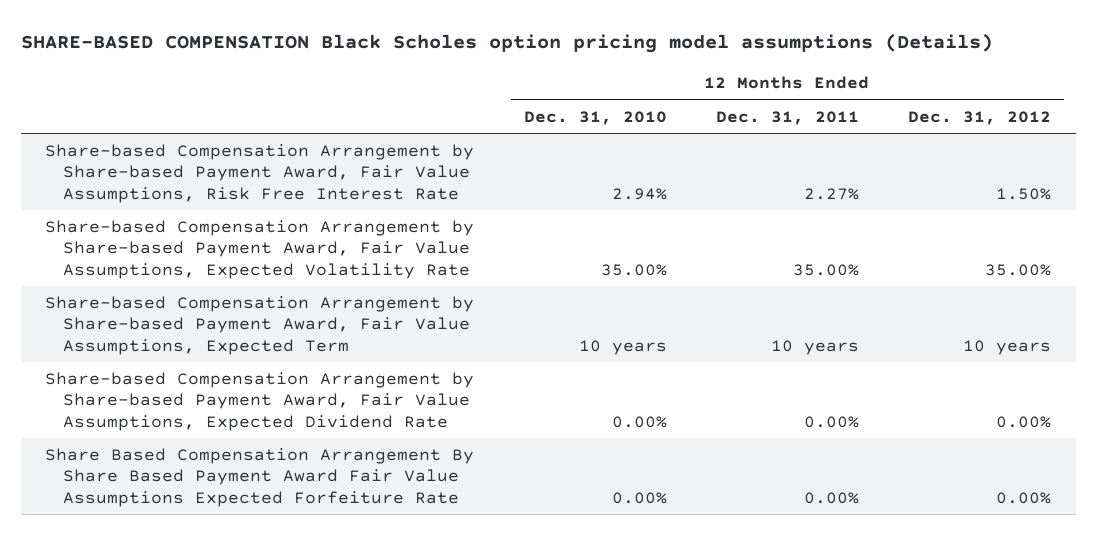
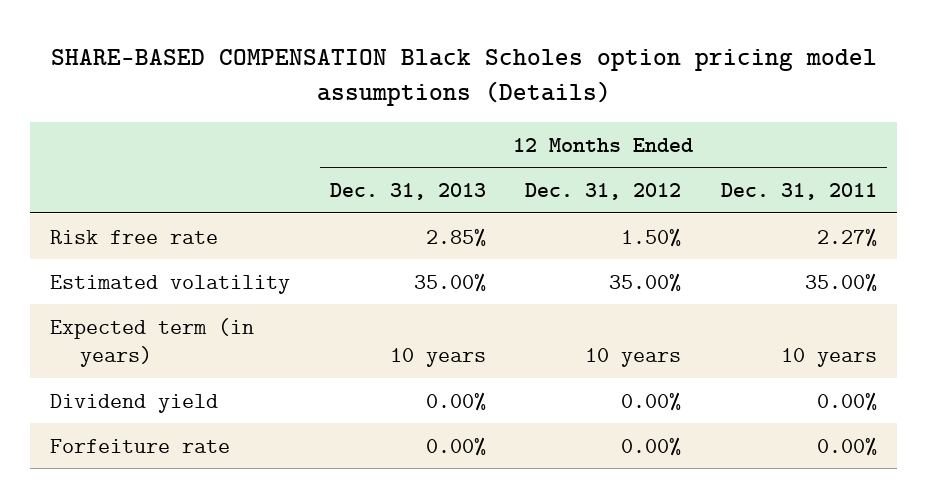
[523,110,667,125] Dec. 31, 2010 -> none
none -> [329,182,486,200] Dec. 31, 2013
[45,144,475,203] Share-based Compensation Arrangement by Share-based Payment Award, Fair Value Assumptions, Risk Free Interest Rate -> [49,229,218,244] Risk free rate
[45,220,475,279] Share-based Compensation Arrangement by Share-based Payment Award, Fair Value Assumptions, Expected Volatility Rate -> [49,274,290,294] Estimated volatility
[45,296,475,355] Share-based Compensation Arrangement by Share-based Payment Award, Fair Value Assumptions, Expected Term -> [49,317,254,368] Expected term (in years)
[45,372,475,431] Share-based Compensation Arrangement by Share-based Payment Award, Fair Value Assumptions, Expected Dividend Rate -> [49,393,218,413] Dividend yield
[45,448,475,507] Share Based Compensation Arrangement By Share Based Payment Award Fair Value Assumptions Expected Forfeiture Rate -> [49,438,230,453] Forfeiture rate

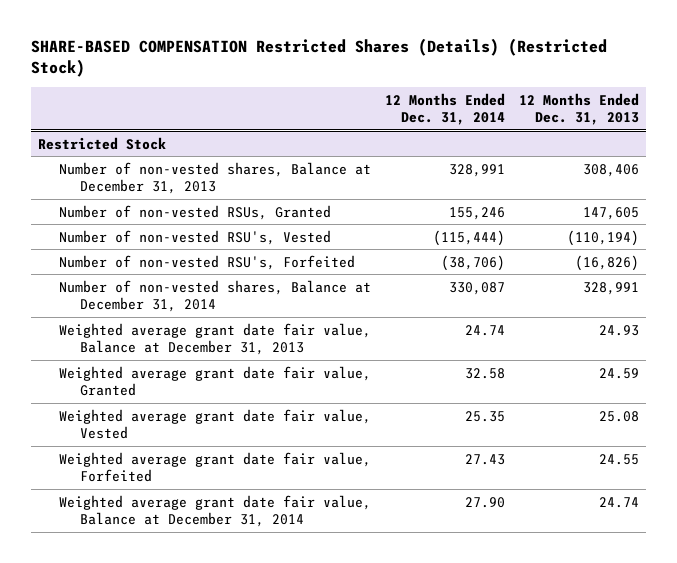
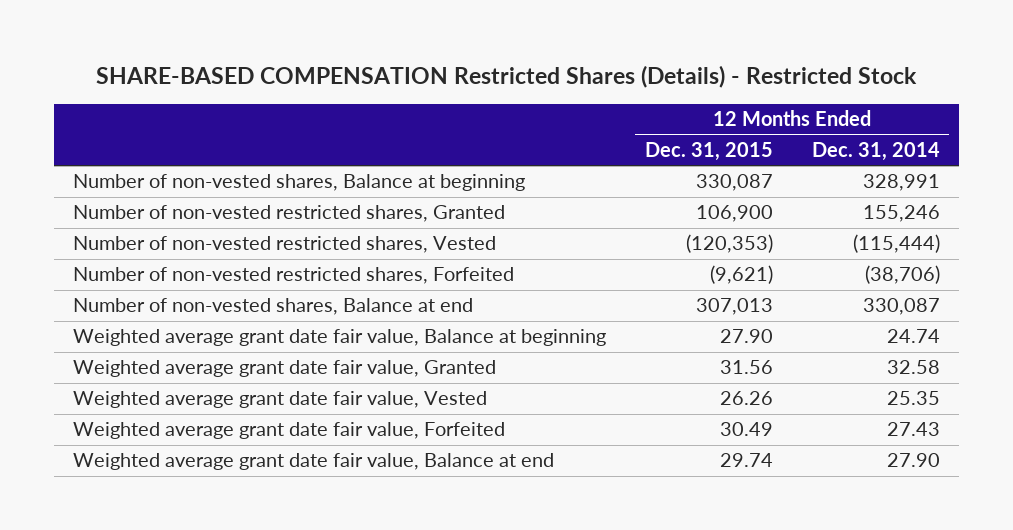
[30,37,607,78] SHARE-BASED COMPENSATION Restricted Shares (Details) (Restricted Stock) -> [96,65,918,89] SHARE-BASED COMPENSATION Restricted Shares (Details) - Restricted Stock
[519,92,640,126] 12 Months Ended Dec. 31, 2013 -> none
none -> [644,142,773,162] Dec. 31, 2015
[37,136,166,150] Restricted Stock -> none
[58,161,371,195] Number of non-vested shares, Balance at December 31, 2013 -> [73,174,526,192] Number of non-vested shares, Balance at beginning
[58,204,331,220] Number of non-vested RSUs, Granted -> [73,205,506,223] Number of non-vested restricted shares, Granted
[58,229,331,245] Number of non-vested RSU's, Vested -> [73,236,497,254] Number of non-vested restricted shares, Vested
[58,254,355,270] Number of non-vested RSU's, Forfeited -> [73,267,515,285] Number of non-vested restricted shares, Forfeited
[58,279,371,313] Number of non-vested shares, Balance at December 31, 2014 -> [73,298,474,316] Number of non-vested shares, Balance at end
[58,322,371,356] Weighted average grant date fair value, Balance at December 31, 2013 -> [73,329,607,347] Weighted average grant date fair value, Balance at beginning
[58,494,371,528] Weighted average grant date fair value, Balance at December 31, 2014 -> [73,453,555,471] Weighted average grant date fair value, Balance at end

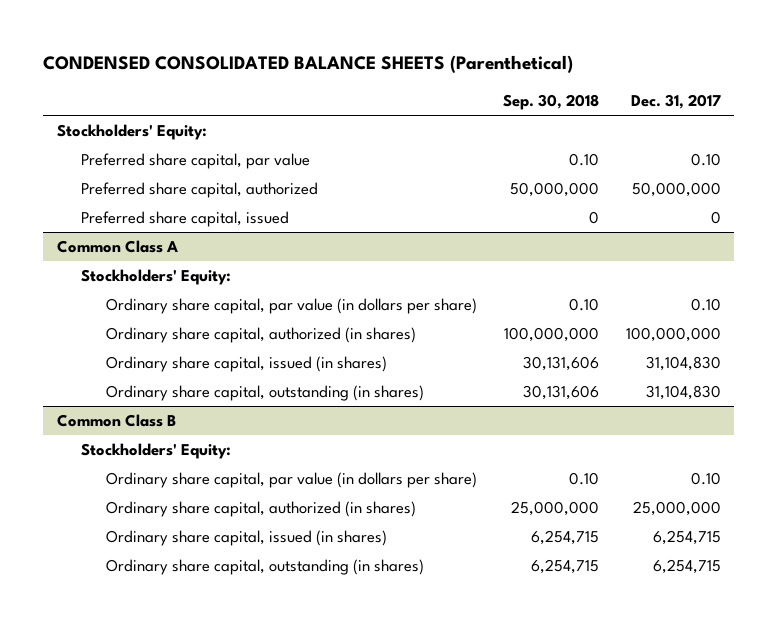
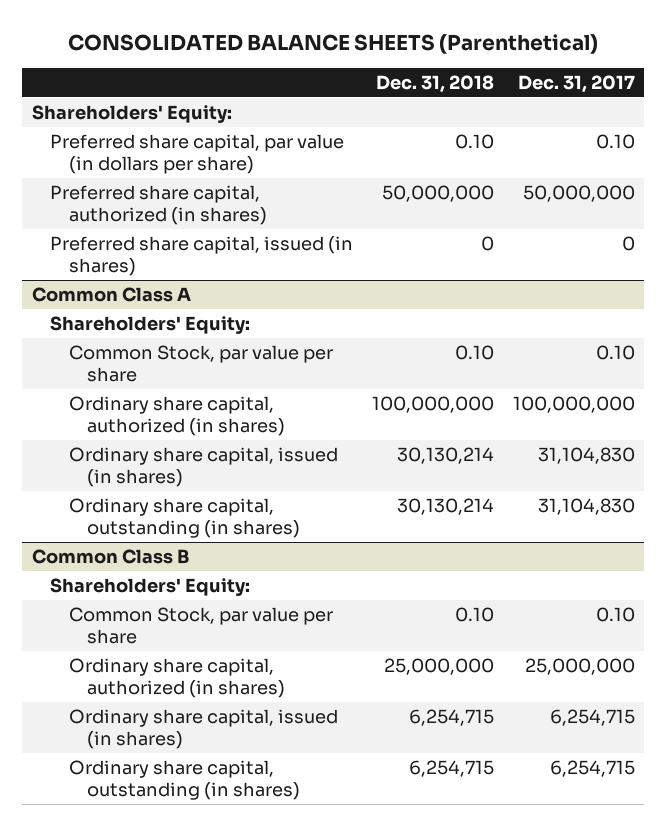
[43,55,574,74] CONDENSED CONSOLIDATED BALANCE SHEETS (Parenthetical) -> [68,33,599,54] CONSOLIDATED BALANCE SHEETS (Parenthetical)
[503,93,600,110] Sep. 30, 2018 -> none
none -> [375,74,494,93] Dec. 31, 2018
[56,124,207,141] Stockholders' Equity: -> [31,104,232,123] Shareholders' Equity:
[81,153,311,170] Preferred share capital, par value -> [50,133,345,174] Preferred share capital, par value (in dollars per share)
[81,182,319,199] Preferred share capital, authorized -> [50,184,267,225] Preferred share capital, authorized (in shares)
[81,211,290,228] Preferred share capital, issued -> [50,235,354,276] Preferred share capital, issued (in shares)
[81,269,232,286] Stockholders' Equity: -> [50,315,251,334] Shareholders' Equity:
[105,298,477,315] Ordinary share capital, par value (in dollars per share) -> [68,344,333,382] Common Stock, par value per share
[81,443,232,460] Stockholders' Equity: -> [50,577,251,596] Shareholders' Equity:
[105,472,477,489] Ordinary share capital, par value (in dollars per share) -> [68,606,333,644] Common Stock, par value per share

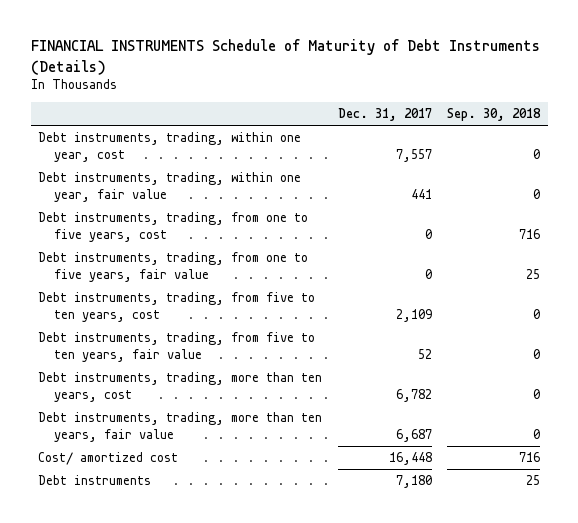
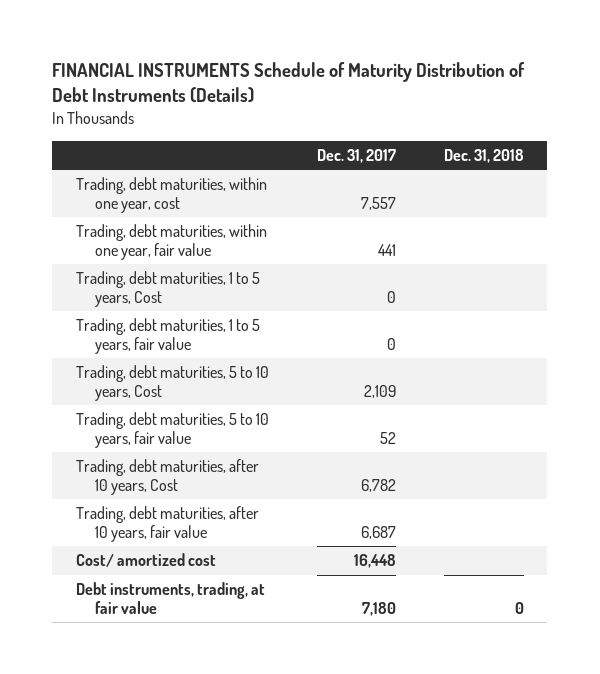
[30,39,540,75] FINANCIAL INSTRUMENTS Schedule of Maturity of Debt Instruments (Details) -> [52,62,526,104] FINANCIAL INSTRUMENTS Schedule of Maturity Distribution of Debt Instruments (Details)
[447,108,542,122] Sep. 30, 2018 -> none
none -> [443,148,524,163] Dec. 31, 2018
[38,131,302,162] Debt instruments, trading, within one year, cost -> [76,177,268,214] Trading, debt maturities, within one year, cost
[38,171,302,202] Debt instruments, trading, within one year, fair value -> [76,224,268,261] Trading, debt maturities, within one year, fair value
[38,211,309,242] Debt instruments, trading, from one to five years, cost -> [76,271,261,308] Trading, debt maturities, 1 to 5 years, Cost
[38,251,309,282] Debt instruments, trading, from one to five years, fair value -> [76,318,261,355] Trading, debt maturities, 1 to 5 years, fair value
[38,291,316,322] Debt instruments, trading, from five to ten years, cost -> [76,365,270,402] Trading, debt maturities, 5 to 10 years, Cost
[38,331,316,362] Debt instruments, trading, from five to ten years, fair value -> [76,412,270,449] Trading, debt maturities, 5 to 10 years, fair value
[38,371,323,402] Debt instruments, trading, more than ten years, cost -> [76,459,260,496] Trading, debt maturities, after 10 years, Cost
[38,411,323,442] Debt instruments, trading, more than ten years, fair value -> [76,506,260,543] Trading, debt maturities, after 10 years, fair value
[38,474,152,485] Debt instruments -> [76,582,266,615] Debt instruments, trading, at fair value

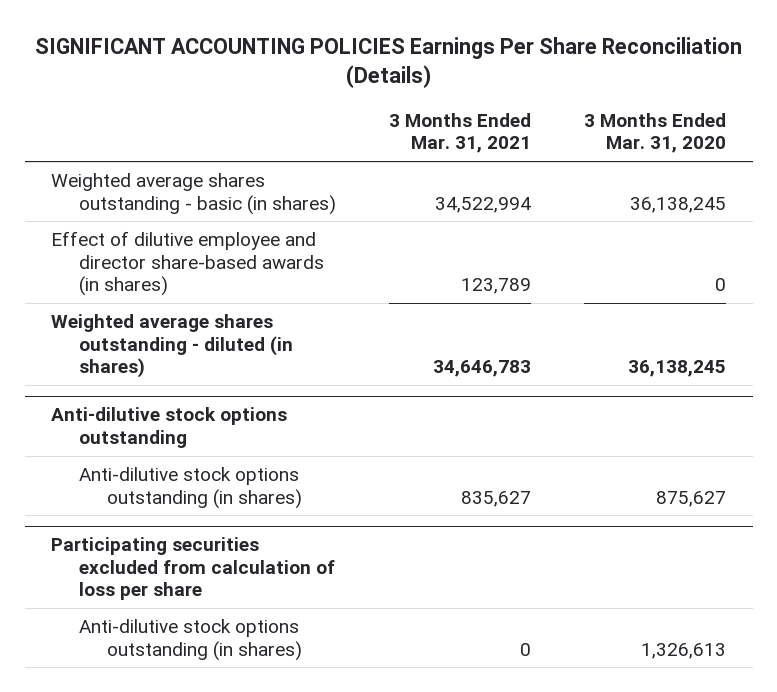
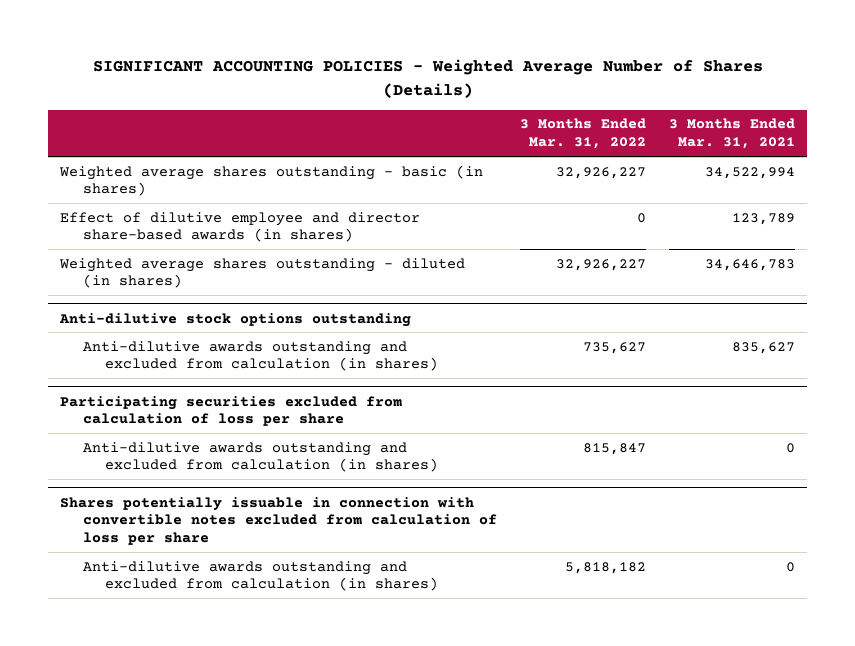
[34,36,742,88] SIGNIFICANT ACCOUNTING POLICIES Earnings Per Share Reconciliation (Details) -> [92,59,763,98] SIGNIFICANT ACCOUNTING POLICIES - Weighted Average Number of Shares (Details)
[584,112,727,154] 3 Months Ended Mar. 31, 2020 -> none
none -> [520,118,647,150] 3 Months Ended Mar. 31, 2022
[79,467,303,509] Anti-dilutive stock options outstanding (in shares) -> [82,340,439,372] Anti-dilutive awards outstanding and excluded from calculation (in shares)
[79,619,303,661] Anti-dilutive stock options outstanding (in shares) -> [82,441,439,473] Anti-dilutive awards outstanding and excluded from calculation (in shares)
none -> [59,496,497,546] Shares potentially issuable in connection with convertible notes excluded from calculation of loss per share
none -> [82,560,439,592] Anti-dilutive awards outstanding and excluded from calculation (in shares)

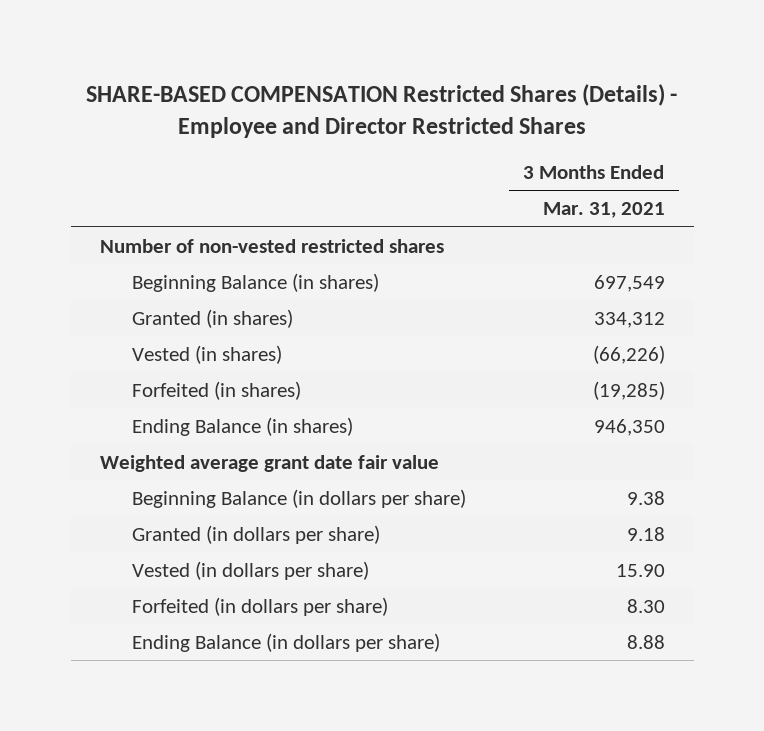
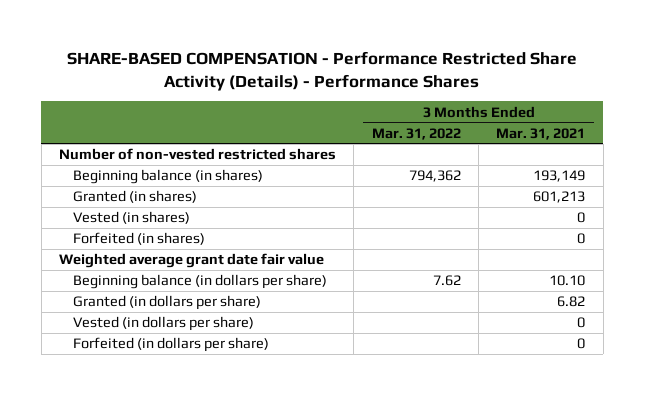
[86,84,678,139] SHARE-BASED COMPENSATION Restricted Shares (Details) - Employee and Director Restricted Shares -> [67,50,578,91] SHARE-BASED COMPENSATION - Performance Restricted Share Activity (Details) - Performance Shares
none -> [371,127,461,140] Mar. 31, 2022
[131,416,353,436] Ending Balance (in shares) -> none
[131,272,379,292] Beginning Balance (in shares) -> [72,169,263,185] Beginning balance (in shares)
[593,274,665,292] 697,549 -> [533,170,586,183] 193,149
[593,311,665,328] 334,312 -> [533,191,586,204] 601,213
[592,344,665,364] (66,226) -> [577,212,586,224] 0
[592,380,665,400] (19,285) -> [577,233,586,245] 0
[131,632,440,652] Ending Balance (in dollars per share) -> none
[131,488,466,508] Beginning Balance (in dollars per share) -> [72,274,327,290] Beginning balance (in dollars per share)
[626,490,665,505] 9.38 -> [549,275,586,287] 10.10
[626,526,665,541] 9.18 -> [557,296,586,308] 6.82
[615,563,665,577] 15.90 -> [577,317,586,329] 0
[626,598,665,613] 8.30 -> [577,338,586,350] 0

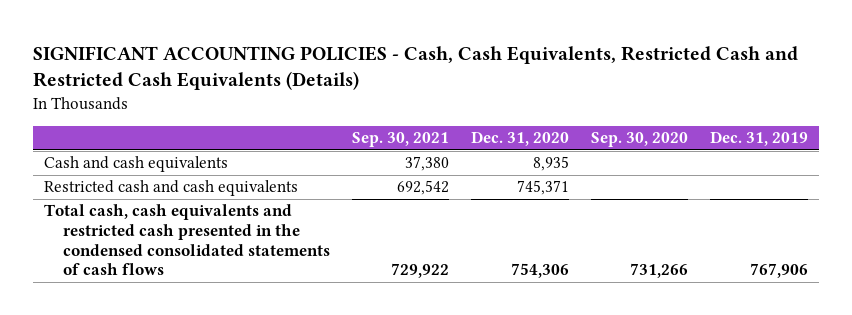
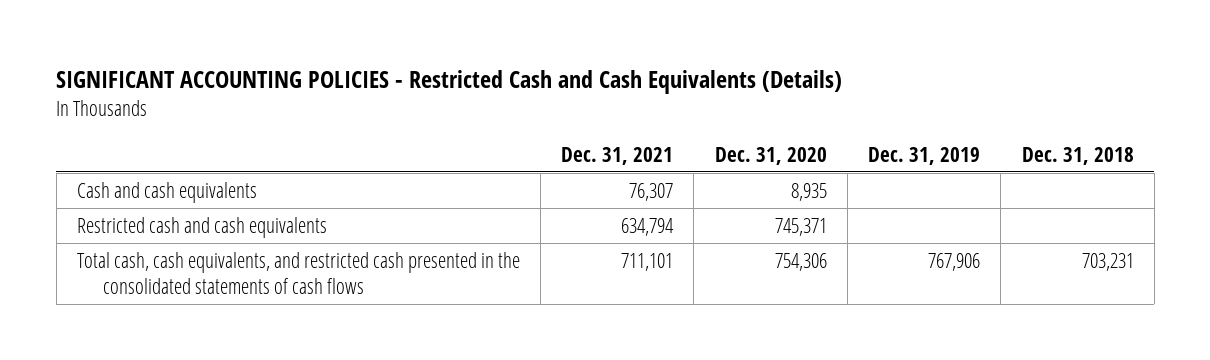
[33,45,799,91] SIGNIFICANT ACCOUNTING POLICIES - Cash, Cash Equivalents, Restricted Cash and Restricted Cash Equivalents (Details) -> [56,70,843,95] SIGNIFICANT ACCOUNTING POLICIES - Restricted Cash and Cash Equivalents (Details)
[352,132,450,148] Sep. 30, 2021 -> none
[590,132,688,148] Sep. 30, 2020 -> none
none -> [561,146,674,165] Dec. 31, 2021
none -> [1021,146,1134,165] Dec. 31, 2018
[44,204,331,276] Total cash, cash equivalents and restricted cash presented in the condensed consolidated statements of cash flows -> [76,251,520,295] Total cash, cash equivalents, and restricted cash presented in the consolidated statements of cash flows

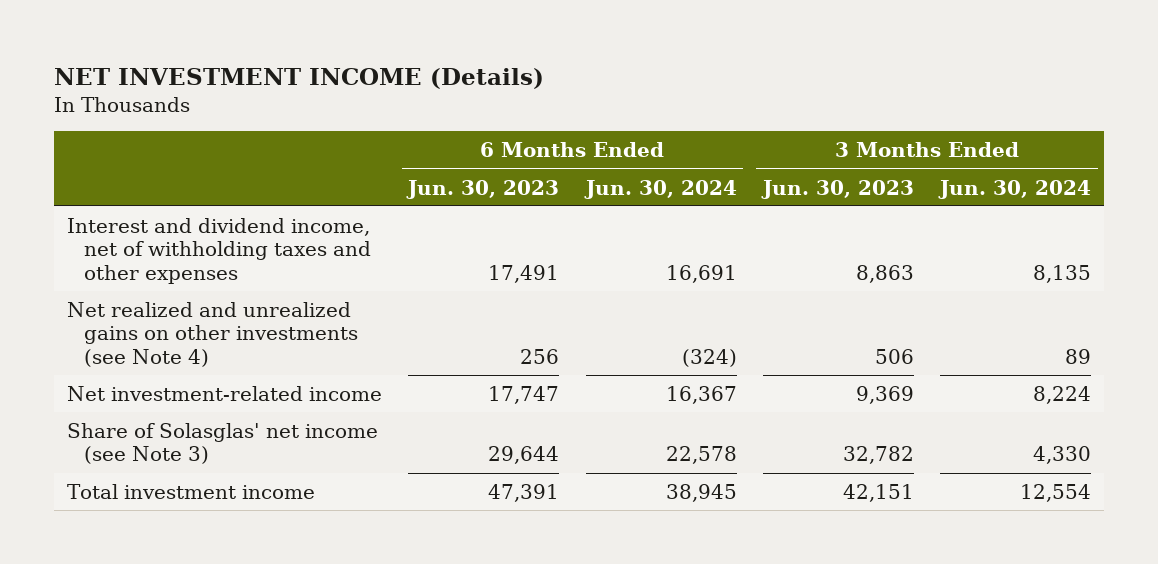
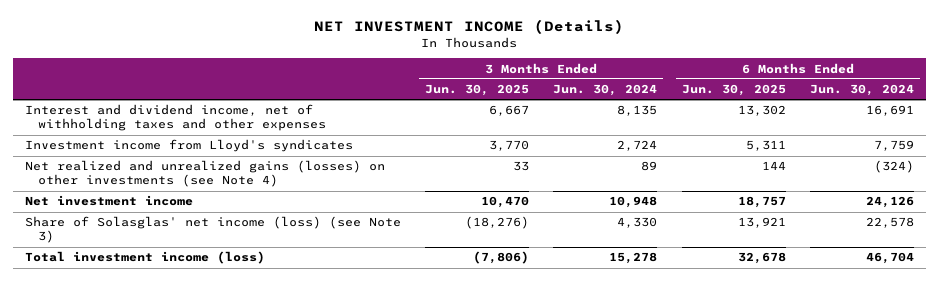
[406,179,560,199] Jun. 30, 2023 -> none
[760,179,914,199] Jun. 30, 2023 -> none
none -> [425,84,530,97] Jun. 30, 2025
none -> [681,84,786,97] Jun. 30, 2025
none -> [24,139,353,153] Investment income from Lloyd's syndicates
[66,301,358,367] Net realized and unrealized gains on other investments (see Note 4) -> [24,160,385,188] Net realized and unrealized gains (losses) on other investments (see Note 4)
[66,385,382,401] Net investment-related income -> [24,195,193,207] Net investment income
[665,385,737,404] 16,367 -> [865,196,914,209] 24,126
[1033,385,1092,404] 8,224 -> [609,196,658,209] 10,948
[66,422,378,465] Share of Solasglas' net income (see Note 3) -> [24,216,401,244] Share of Solasglas' net income (loss) (see Note 3)
[66,483,315,499] Total investment income -> [24,251,265,265] Total investment income (loss)
[665,483,737,502] 38,945 -> [865,252,914,265] 46,704
[1020,483,1092,502] 12,554 -> [609,252,658,265] 15,278

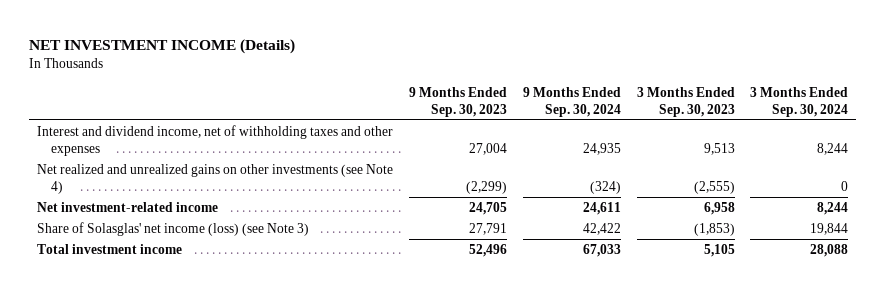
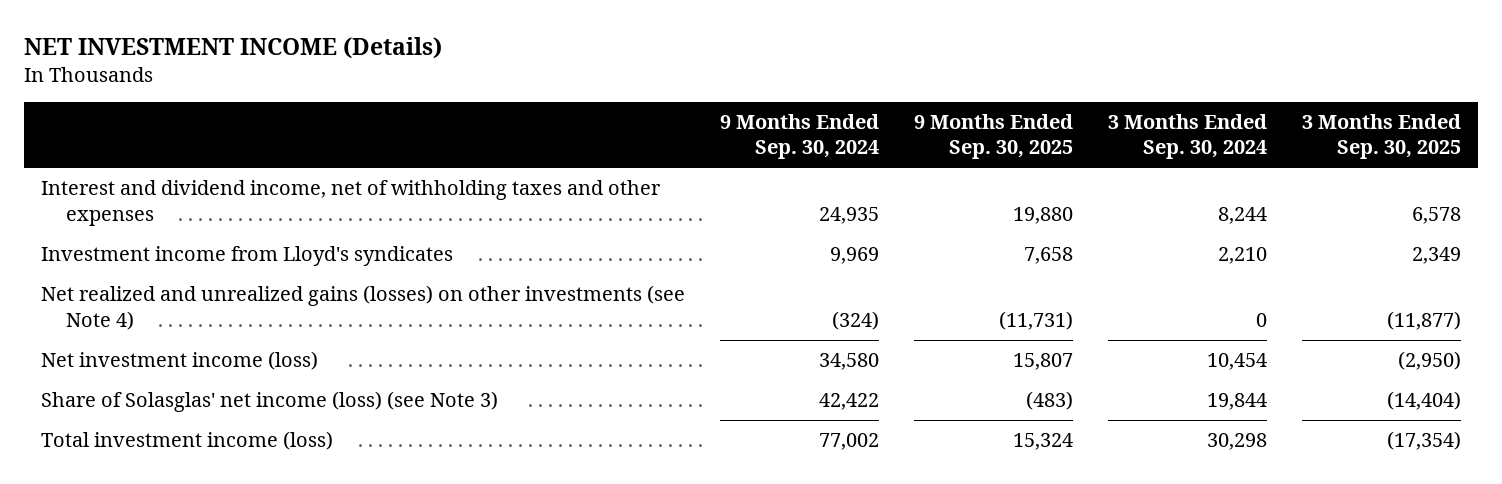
[408,87,507,117] 9 Months Ended Sep. 30, 2023 -> none
[636,87,735,117] 3 Months Ended Sep. 30, 2023 -> none
none -> [913,113,1073,160] 9 Months Ended Sep. 30, 2025
none -> [1301,113,1461,160] 3 Months Ended Sep. 30, 2025
none -> [41,246,454,267] Investment income from Lloyd's syndicates
[37,164,394,194] Net realized and unrealized gains on other investments (see Note 4) -> [41,285,686,330] Net realized and unrealized gains (losses) on other investments (see Note 4)
[37,202,219,213] Net investment-related income -> [41,351,319,371] Net investment income (loss)
[582,202,621,216] 24,611 -> [818,353,879,371] 34,580
[817,202,849,216] 8,244 -> [1206,353,1267,371] 10,454
[37,244,183,255] Total investment income -> [41,431,334,451] Total investment income (loss)
[582,244,621,258] 67,033 -> [818,433,879,451] 77,002
[810,244,849,258] 28,088 -> [1206,433,1267,451] 30,298

